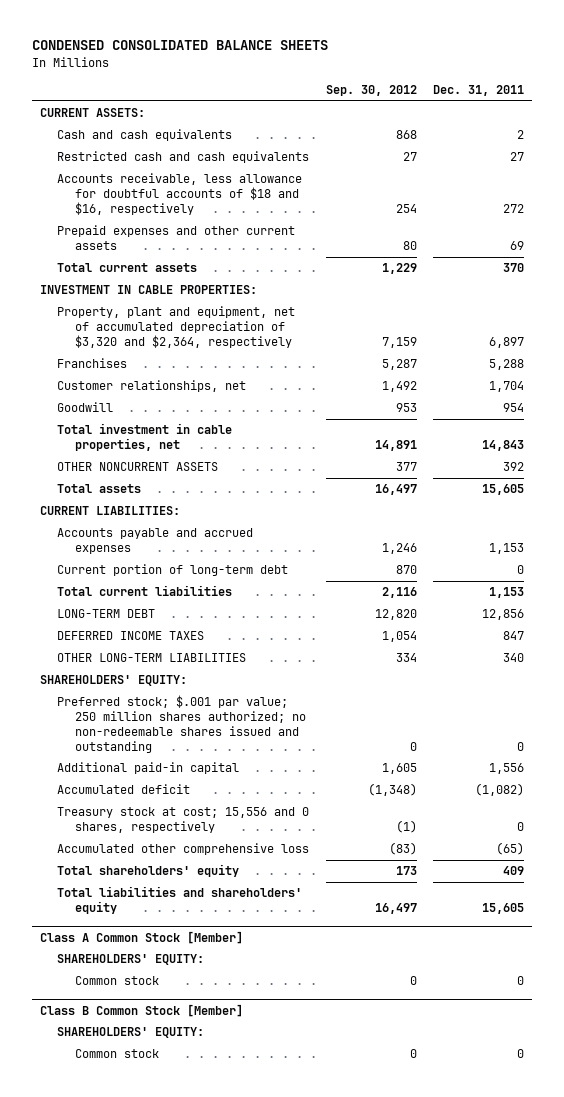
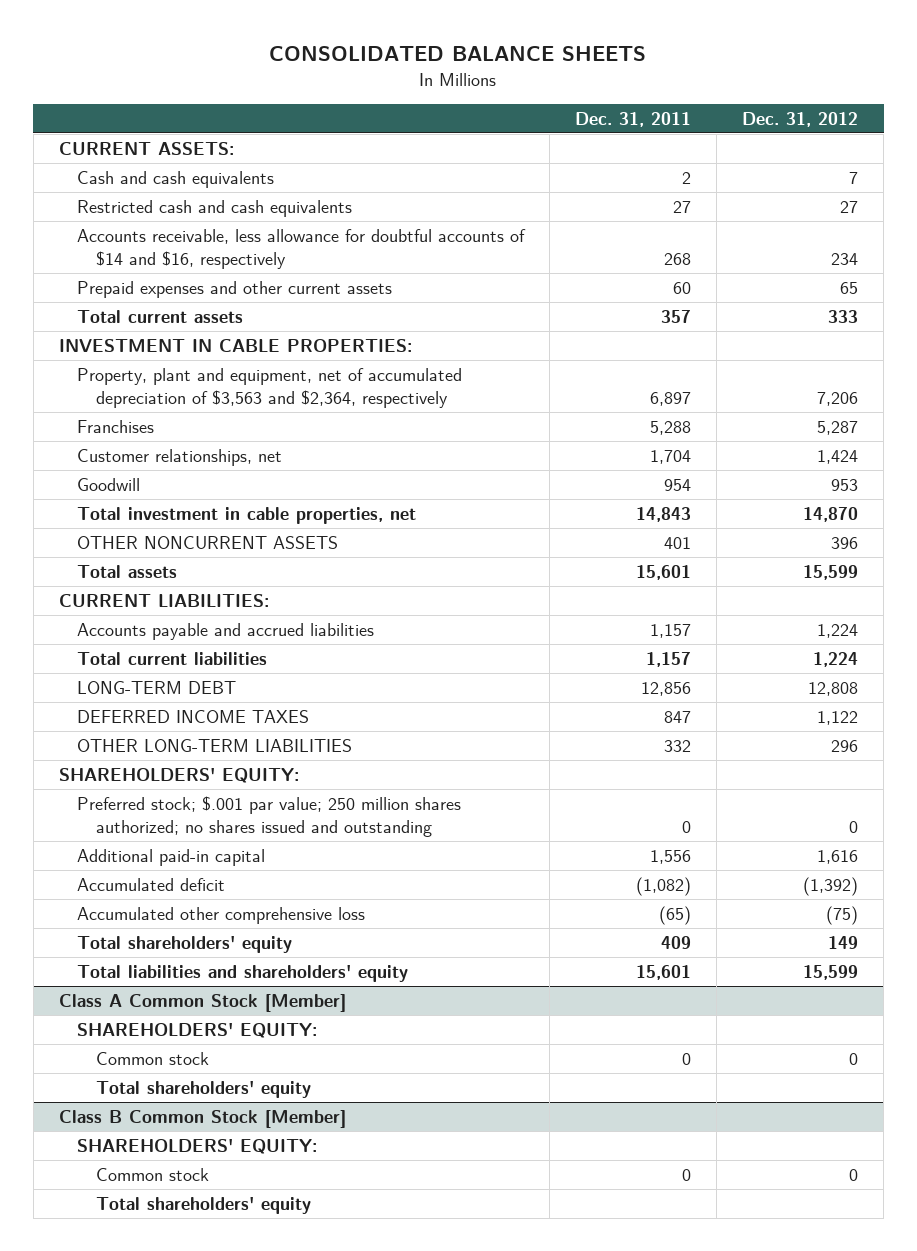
[31,40,328,51] CONDENSED CONSOLIDATED BALANCE SHEETS -> [269,46,647,62] CONSOLIDATED BALANCE SHEETS
[325,85,417,97] Sep. 30, 2012 -> none
none -> [742,111,859,127] Dec. 31, 2012
[57,173,303,215] Accounts receivable, less allowance for doubtful accounts of $18 and $16, respectively -> [77,228,527,269] Accounts receivable, less allowance for doubtful accounts of $14 and $16, respectively
[503,203,525,213] 272 -> [664,252,692,265] 268
[510,241,525,251] 69 -> [673,281,692,294] 60
[503,263,525,273] 370 -> [661,309,692,323] 357
[57,306,296,348] Property, plant and equipment, net of accumulated depreciation of $3,320 and $2,364, respectively -> [77,367,463,408] Property, plant and equipment, net of accumulated depreciation of $3,563 and $2,364, respectively
[503,462,525,472] 392 -> [664,536,692,549] 401
[482,484,525,496] 15,605 -> [636,564,692,580] 15,601
[57,564,289,577] Current portion of long-term debt -> none
[57,528,254,555] Accounts payable and accrued expenses -> [77,622,375,640] Accounts payable and accrued liabilities
[489,543,525,555] 1,153 -> [650,623,692,638] 1,157
[489,587,525,599] 1,153 -> [646,651,692,667] 1,157
[503,653,525,663] 340 -> [664,739,692,752] 332
[57,695,306,753] Preferred stock; $.001 par value; 250 million shares authorized; no non-redeemable shares issued and outstanding -> [77,795,462,837] Preferred stock; $.001 par value; 250 million shares authorized; no shares issued and outstanding
[57,807,310,834] Treasury stock at cost; 15,556 and 0 shares, respectively -> none
[482,903,525,915] 15,605 -> [636,964,692,980] 15,601
none -> [95,1080,311,1098] Total shareholders' equity
none -> [95,1196,311,1214] Total shareholders' equity

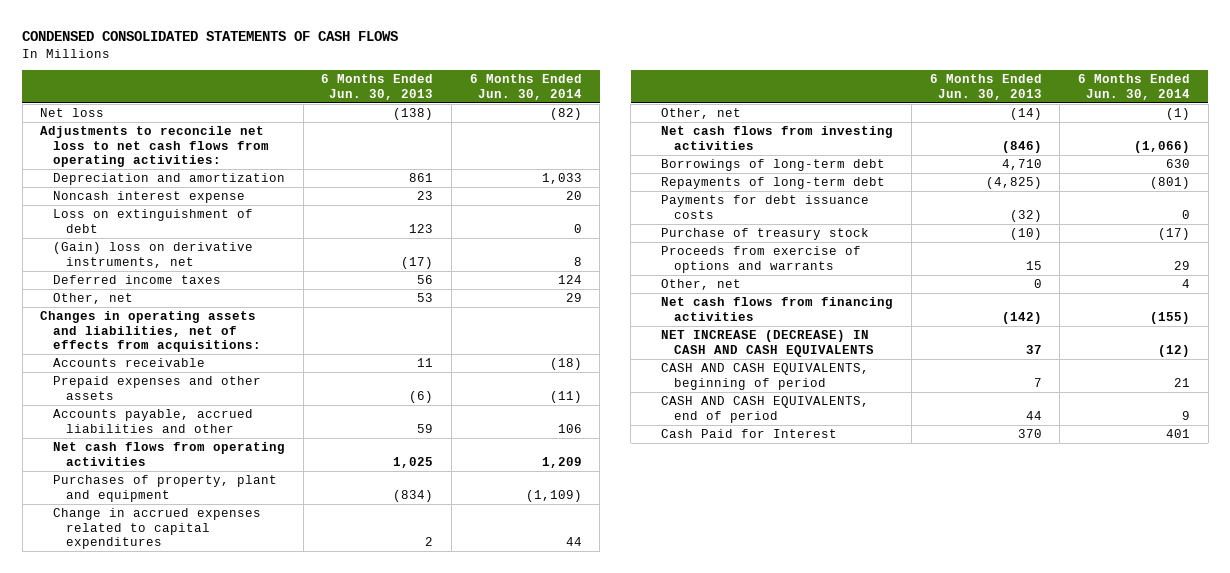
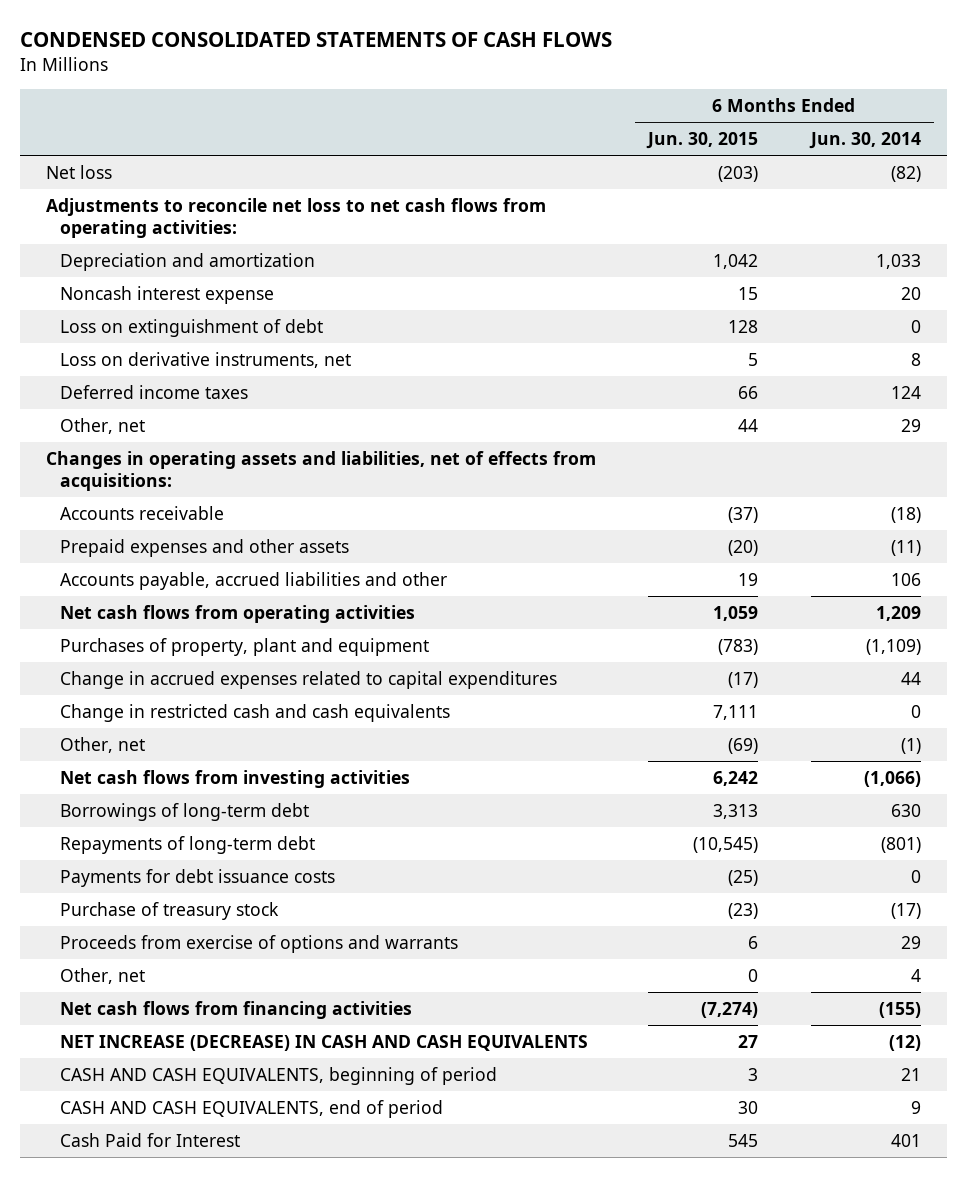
[321,74,434,100] 6 Months Ended Jun. 30, 2013 -> none
none -> [646,132,759,150] Jun. 30, 2015
[52,242,253,268] (Gain) loss on derivative instruments, net -> [60,352,352,369] Loss on derivative instruments, net
none -> [60,704,451,723] Change in restricted cash and cash equivalents

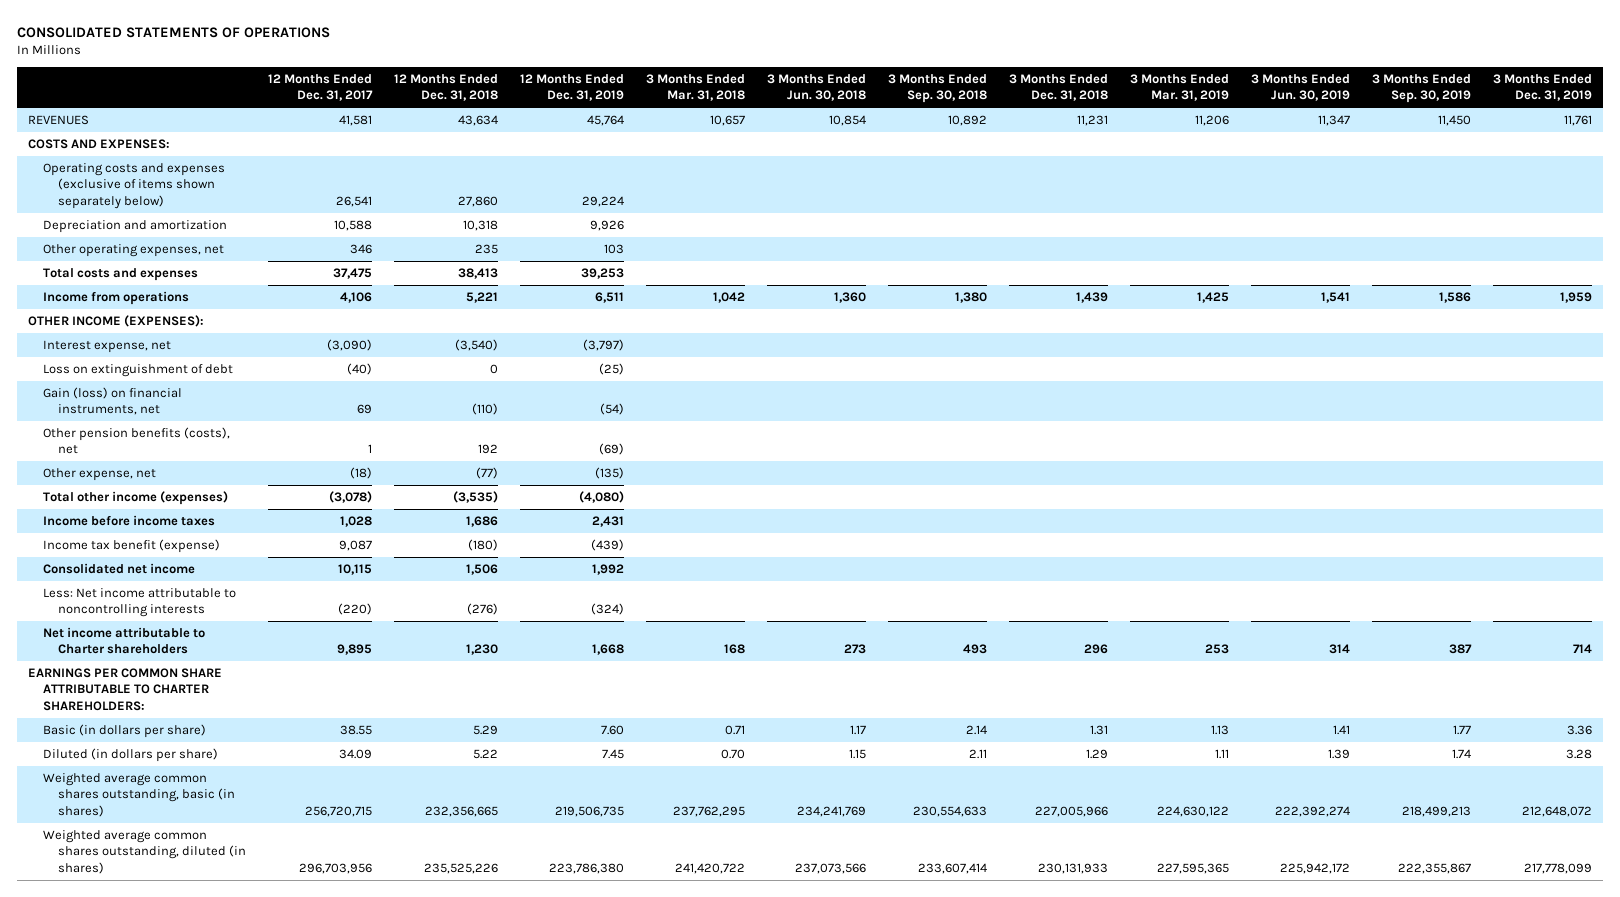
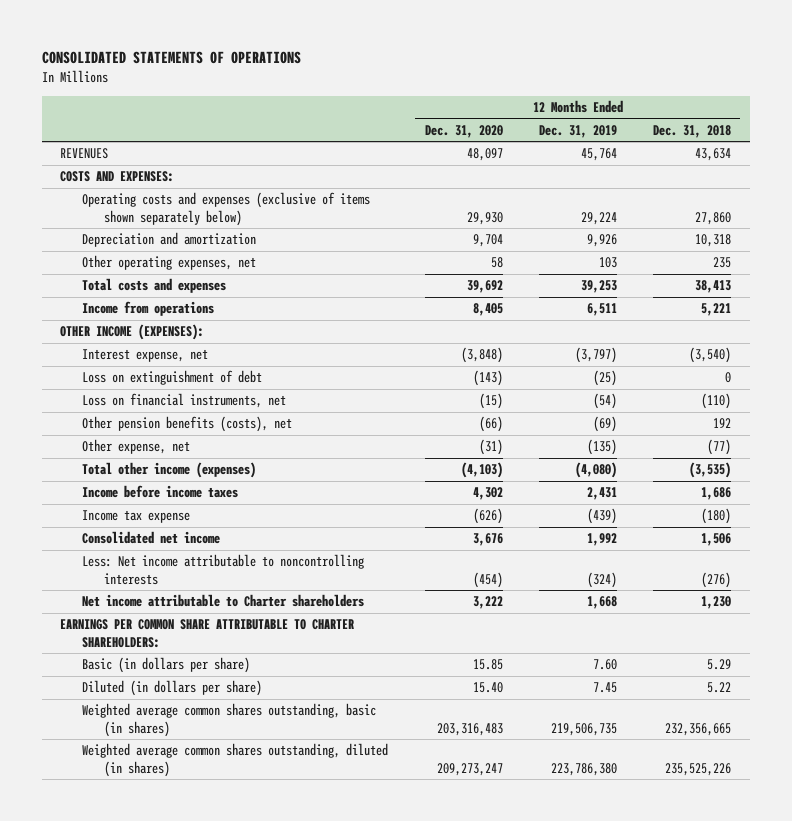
[267,74,373,102] 12 Months Ended Dec. 31, 2017 -> none
[645,74,745,102] 3 Months Ended Mar. 31, 2018 -> none
[766,74,866,102] 3 Months Ended Jun. 30, 2018 -> none
[887,74,987,104] 3 Months Ended Sep. 30, 2018 -> none
[1008,74,1108,102] 3 Months Ended Dec. 31, 2018 -> none
[1129,74,1229,102] 3 Months Ended Mar. 31, 2019 -> none
[1250,74,1350,102] 3 Months Ended Jun. 30, 2019 -> none
[1371,74,1471,104] 3 Months Ended Sep. 30, 2019 -> none
[1492,74,1592,102] 3 Months Ended Dec. 31, 2019 -> none
none -> [424,124,503,138] Dec. 31, 2020
[43,386,183,416] Gain (loss) on financial instruments, net -> [82,393,287,409] Loss on financial instruments, net
[43,538,221,553] Income tax benefit (expense) -> [82,510,191,524] Income tax expense

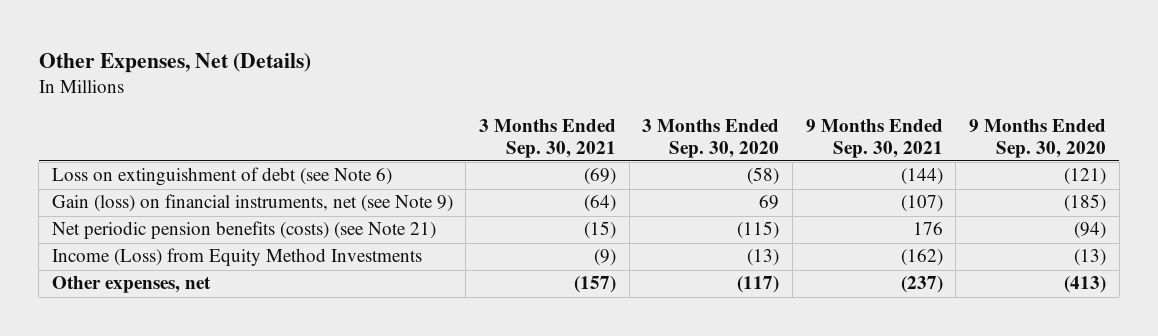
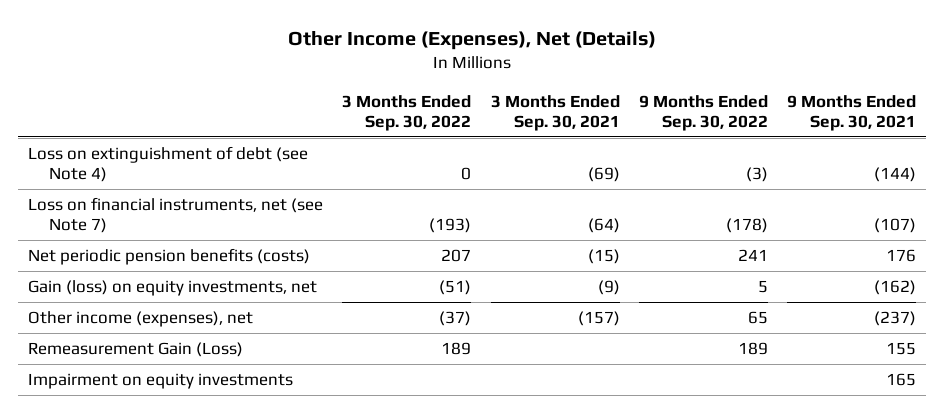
[38,52,311,73] Other Expenses, Net (Details) -> [288,31,657,51] Other Income (Expenses), Net (Details)
[642,118,780,158] 3 Months Ended Sep. 30, 2020 -> none
[968,118,1106,158] 9 Months Ended Sep. 30, 2020 -> none
none -> [342,94,472,132] 3 Months Ended Sep. 30, 2022
none -> [638,94,768,132] 9 Months Ended Sep. 30, 2022
[51,167,392,187] Loss on extinguishment of debt (see Note 6) -> [28,145,309,183] Loss on extinguishment of debt (see Note 4)
[51,194,453,213] Gain (loss) on financial instruments, net (see Note 9) -> [28,196,324,234] Loss on financial instruments, net (see Note 7)
[51,221,436,240] Net periodic pension benefits (costs) (see Note 21) -> [28,247,311,265] Net periodic pension benefits (costs)
[51,248,422,267] Income (Loss) from Equity Method Investments -> [28,279,318,296] Gain (loss) on equity investments, net
[51,276,211,294] Other expenses, net -> [28,310,254,327] Other income (expenses), net
none -> [28,341,244,357] Remeasurement Gain (Loss)
none -> [28,372,294,389] Impairment on equity investments

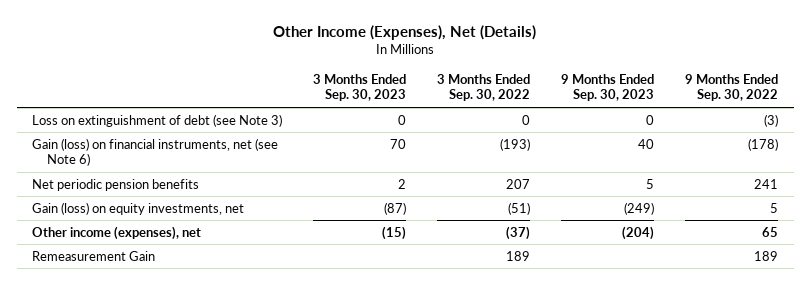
[490,94,620,132] 3 Months Ended Sep. 30, 2021 -> none
[787,94,917,132] 9 Months Ended Sep. 30, 2021 -> none
none -> [313,74,407,102] 3 Months Ended Sep. 30, 2023
none -> [561,74,655,102] 9 Months Ended Sep. 30, 2023
[28,145,309,183] Loss on extinguishment of debt (see Note 4) -> [32,113,283,127] Loss on extinguishment of debt (see Note 3)
[28,196,324,234] Loss on financial instruments, net (see Note 7) -> [32,137,279,167] Gain (loss) on financial instruments, net (see Note 6)
[28,247,311,265] Net periodic pension benefits (costs) -> [32,178,200,191] Net periodic pension benefits
[28,372,294,389] Impairment on equity investments -> none
[28,341,244,357] Remeasurement Gain (Loss) -> [32,250,156,261] Remeasurement Gain

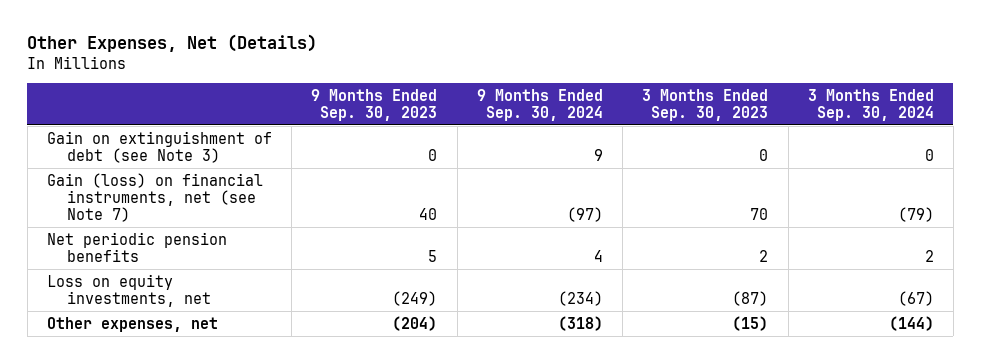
[273,24,537,40] Other Income (Expenses), Net (Details) -> [27,34,318,53] Other Expenses, Net (Details)
[437,74,531,102] 3 Months Ended Sep. 30, 2022 -> none
[685,74,779,102] 9 Months Ended Sep. 30, 2022 -> none
none -> [476,88,603,121] 9 Months Ended Sep. 30, 2024
none -> [807,88,934,121] 3 Months Ended Sep. 30, 2024
[32,113,283,127] Loss on extinguishment of debt (see Note 3) -> [46,130,272,163] Gain on extinguishment of debt (see Note 3)
[32,137,279,167] Gain (loss) on financial instruments, net (see Note 6) -> [46,172,263,222] Gain (loss) on financial instruments, net (see Note 7)
[32,250,156,261] Remeasurement Gain -> none
[32,201,245,215] Gain (loss) on equity investments, net -> [46,273,211,307] Loss on equity investments, net
[32,225,202,240] Other income (expenses), net -> [46,316,218,332] Other expenses, net

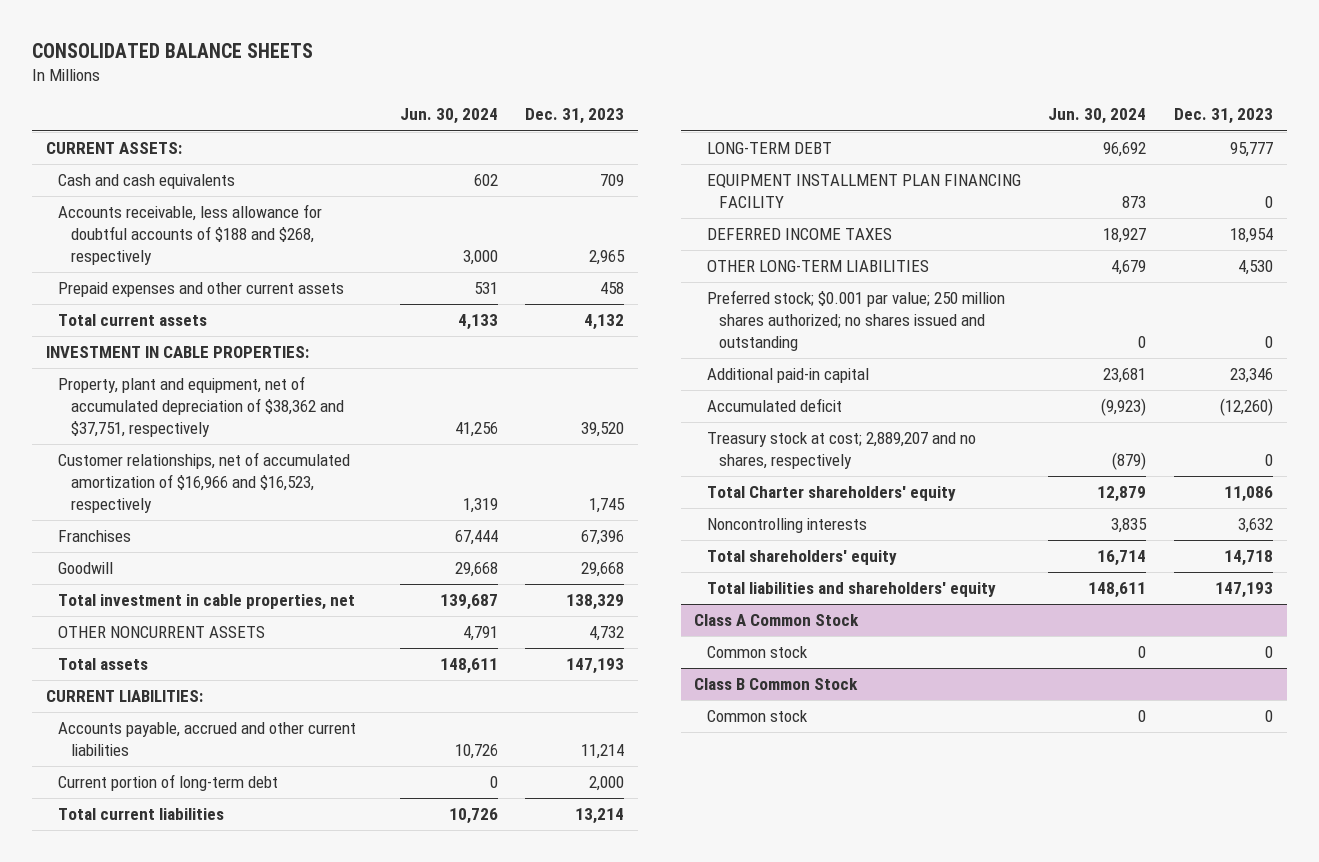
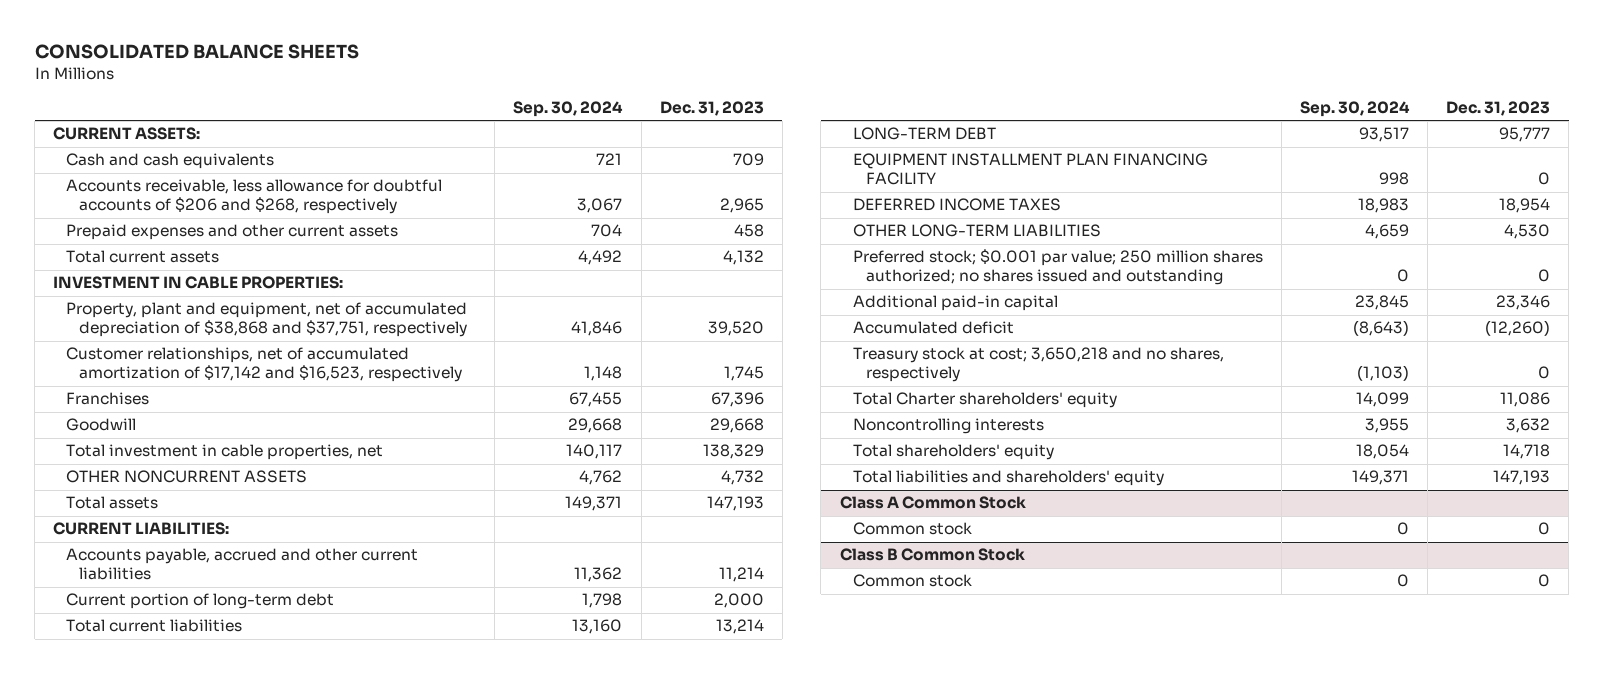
[399,108,498,125] Jun. 30, 2024 -> none
none -> [513,101,624,118] Sep. 30, 2024
[58,204,323,266] Accounts receivable, less allowance for doubtful accounts of $188 and $268, respectively -> [66,179,443,215] Accounts receivable, less allowance for doubtful accounts of $206 and $268, respectively
[58,376,344,438] Property, plant and equipment, net of accumulated depreciation of $38,362 and $37,751, respectively -> [66,302,468,338] Property, plant and equipment, net of accumulated depreciation of $38,868 and $37,751, respectively
[58,452,351,514] Customer relationships, net of accumulated amortization of $16,966 and $16,523, respectively -> [66,347,463,383] Customer relationships, net of accumulated amortization of $17,142 and $16,523, respectively
[706,432,976,470] Treasury stock at cost; 2,889,207 and no shares, respectively -> [852,347,1224,383] Treasury stock at cost; 3,650,218 and no shares, respectively

